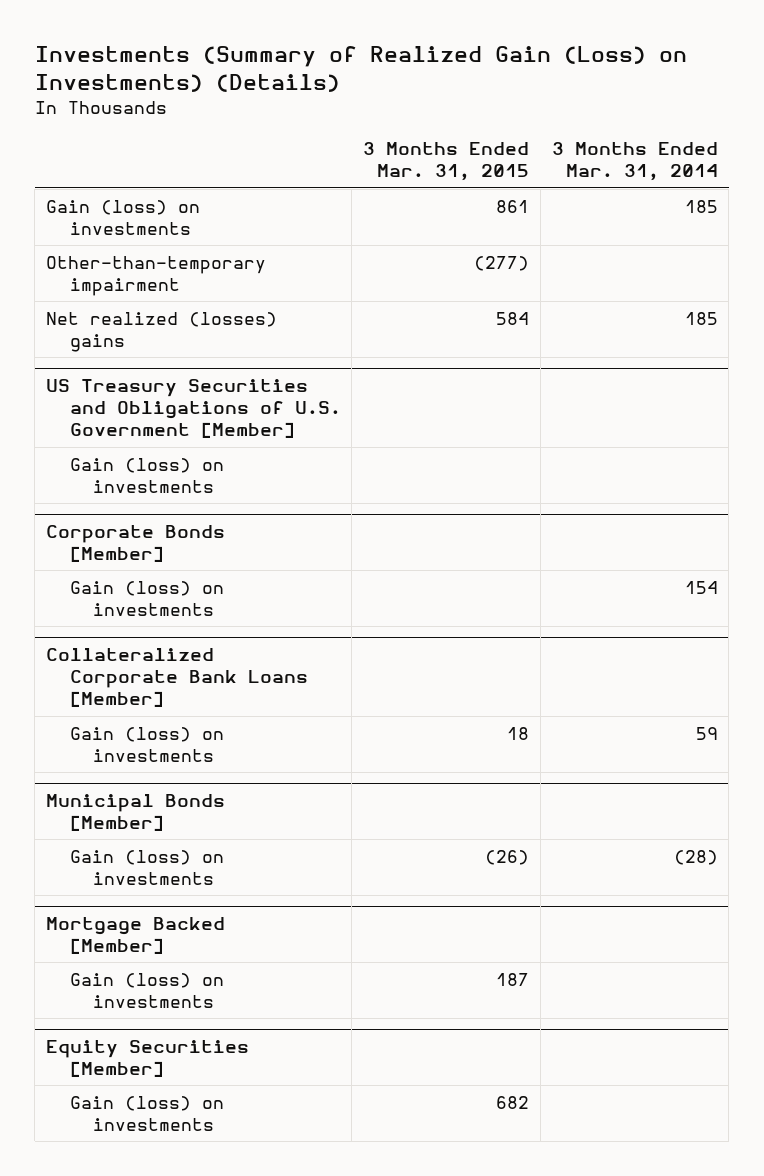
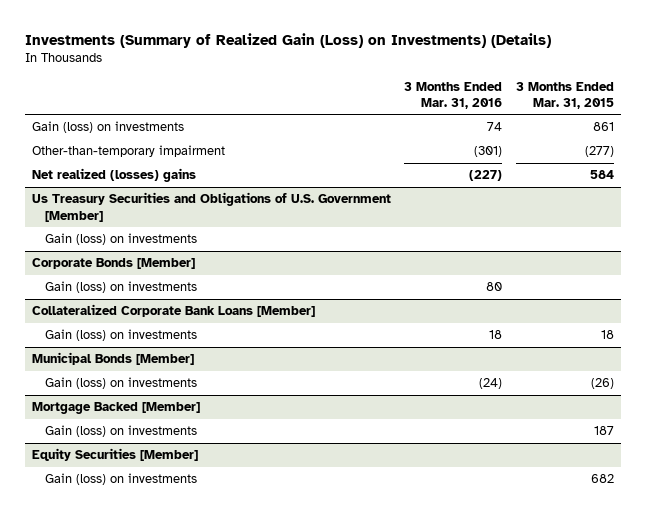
[551,142,718,182] 3 Months Ended Mar. 31, 2014 -> none
none -> [404,81,503,109] 3 Months Ended Mar. 31, 2016
[46,378,341,439] US Treasury Securities and Obligations of U.S. Government [Member] -> [31,192,391,222] Us Treasury Securities and Obligations of U.S. Government [Member]

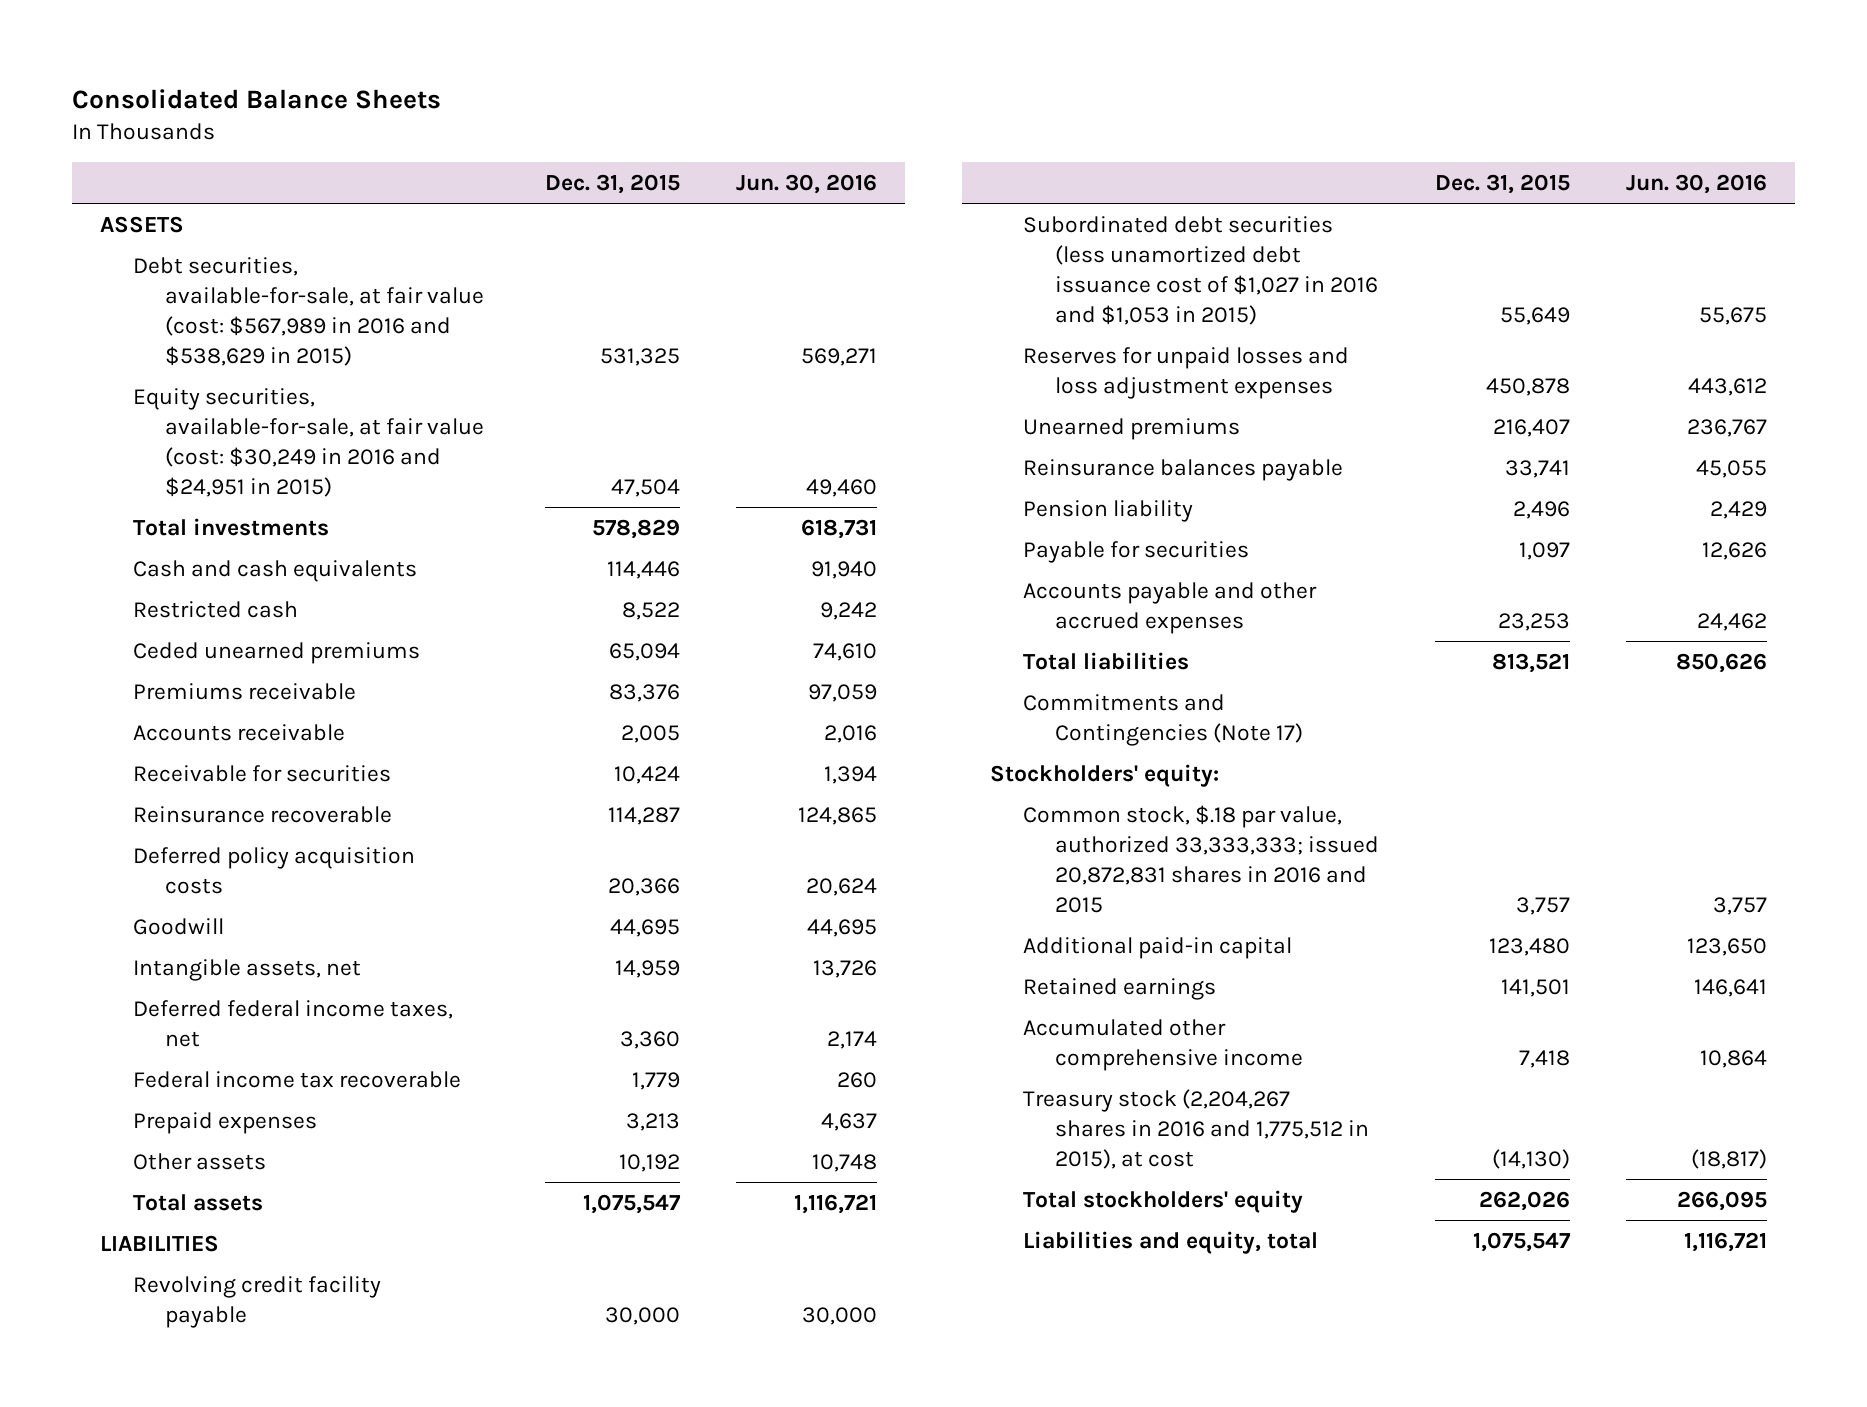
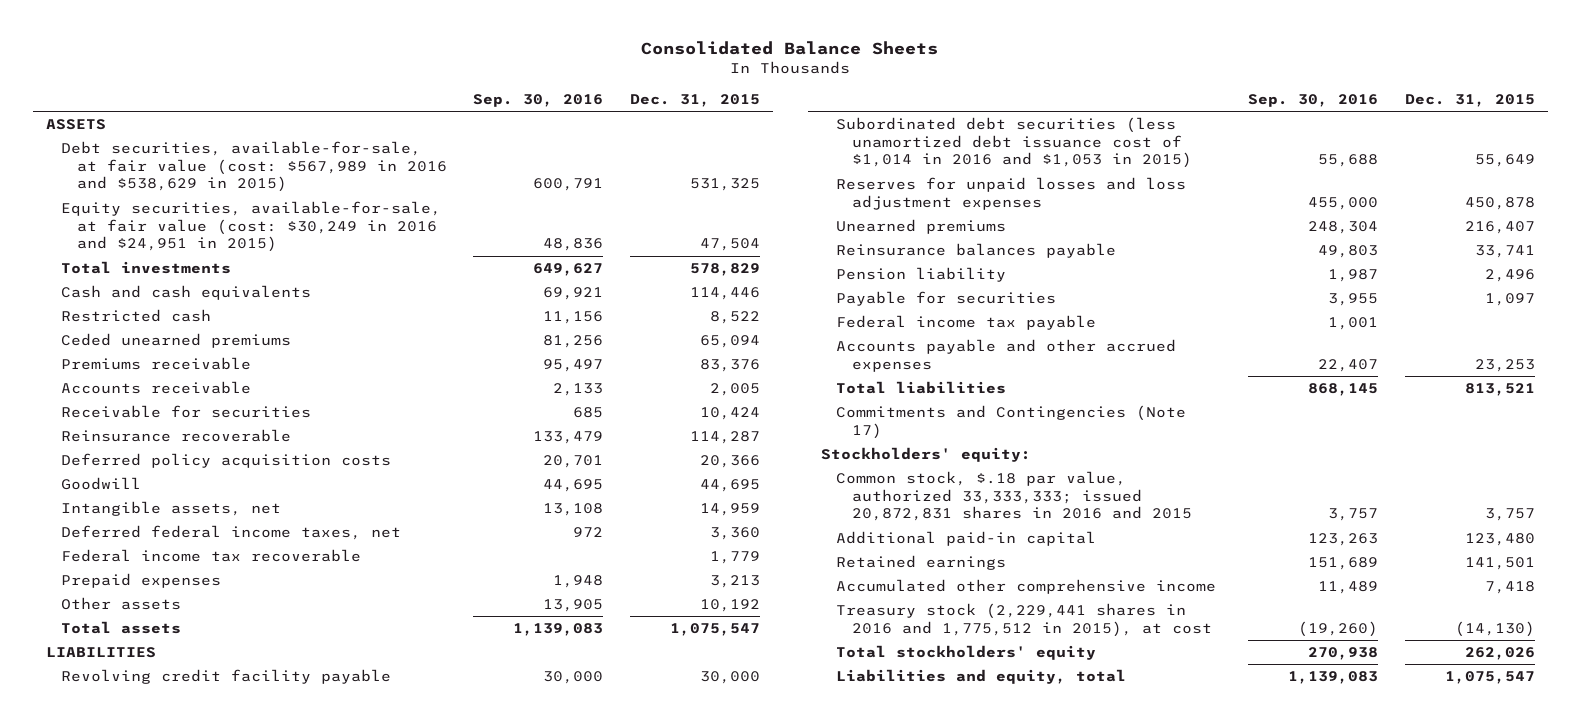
[735,173,877,194] Jun. 30, 2016 -> none
none -> [473,93,604,107] Sep. 30, 2016
[1022,215,1379,325] Subordinated debt securities (less unamortized debt issuance cost of $1,027 in 2016 and $1,053 in 2015) -> [836,117,1192,169] Subordinated debt securities (less unamortized debt issuance cost of $1,014 in 2016 and $1,053 in 2015)
none -> [836,315,1097,331] Federal income tax payable
[1022,1088,1370,1169] Treasury stock (2,204,267 shares in 2016 and 1,775,512 in 2015), at cost -> [836,603,1212,637] Treasury stock (2,229,441 shares in 2016 and 1,775,512 in 2015), at cost

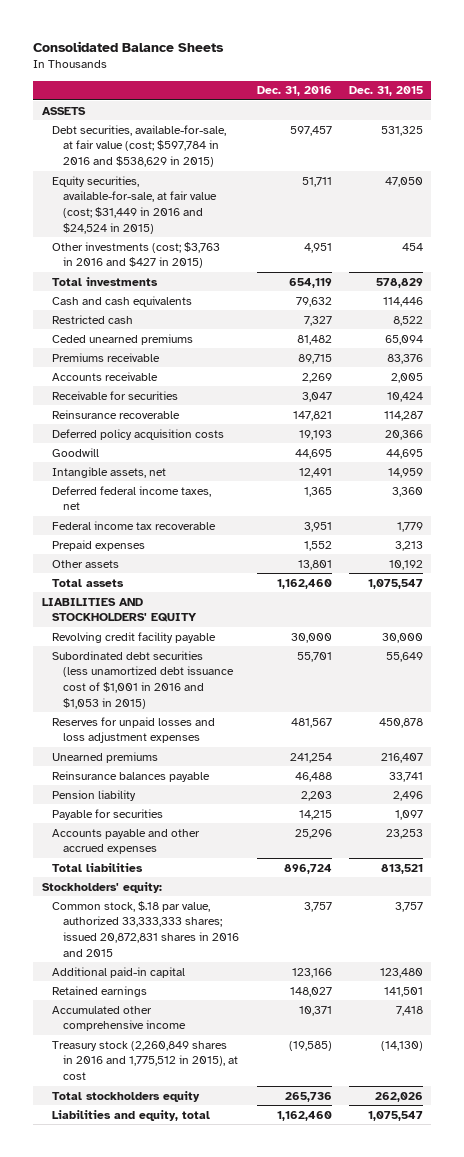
[473,93,604,107] Sep. 30, 2016 -> none
none -> [256,86,332,97] Dec. 31, 2016
[61,141,447,193] Debt securities, available-for-sale, at fair value (cost: $567,989 in 2016 and $538,629 in 2015) -> [52,124,227,168] Debt securities, available-for-sale, at fair value (cost; $597,784 in 2016 and $538,629 in 2015)
[61,201,442,253] Equity securities, available-for-sale, at fair value (cost: $30,249 in 2016 and $24,951 in 2015) -> [52,175,218,234] Equity securities, available-for-sale, at fair value (cost; $31,449 in 2016 and $24,524 in 2015)
[699,238,760,252] 47,504 -> [384,176,423,187] 47,050
none -> [52,241,221,269] Other investments (cost; $3,763 in 2016 and $427 in 2015)
[46,647,157,659] LIABILITIES -> [41,597,198,623] LIABILITIES AND STOCKHOLDERS' EQUITY
[836,117,1192,169] Subordinated debt securities (less unamortized debt issuance cost of $1,014 in 2016 and $1,053 in 2015) -> [52,650,235,709] Subordinated debt securities (less unamortized debt issuance cost of $1,001 in 2016 and $1,053 in 2015)
[836,315,1097,331] Federal income tax payable -> none
[836,405,1187,439] Commitments and Contingencies (Note 17) -> none
[836,471,1192,522] Common stock, $.18 par value, authorized 33,333,333; issued 20,872,831 shares in 2016 and 2015 -> [52,900,240,957] Common stock, $.18 par value, authorized 33,333,333 shares; issued 20,872,831 shares in 2016 and 2015
[836,603,1212,637] Treasury stock (2,229,441 shares in 2016 and 1,775,512 in 2015), at cost -> [52,1040,239,1081] Treasury stock (2,260,849 shares in 2016 and 1,775,512 in 2015), at cost
[836,645,1097,661] Total stockholders' equity -> [52,1090,201,1102] Total stockholders equity

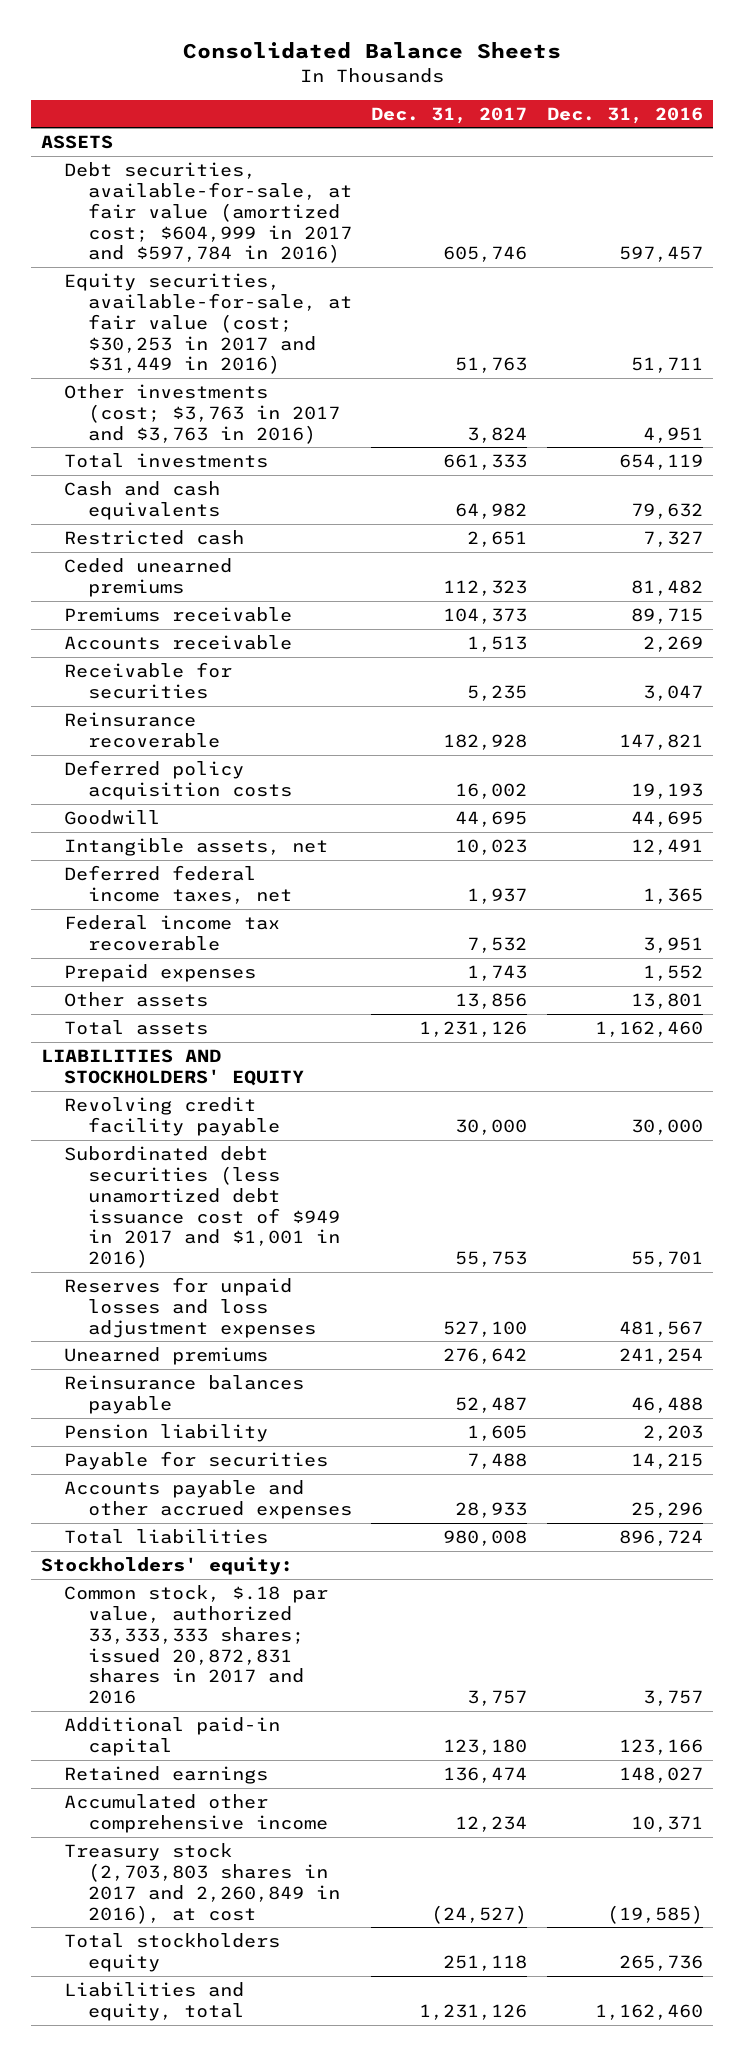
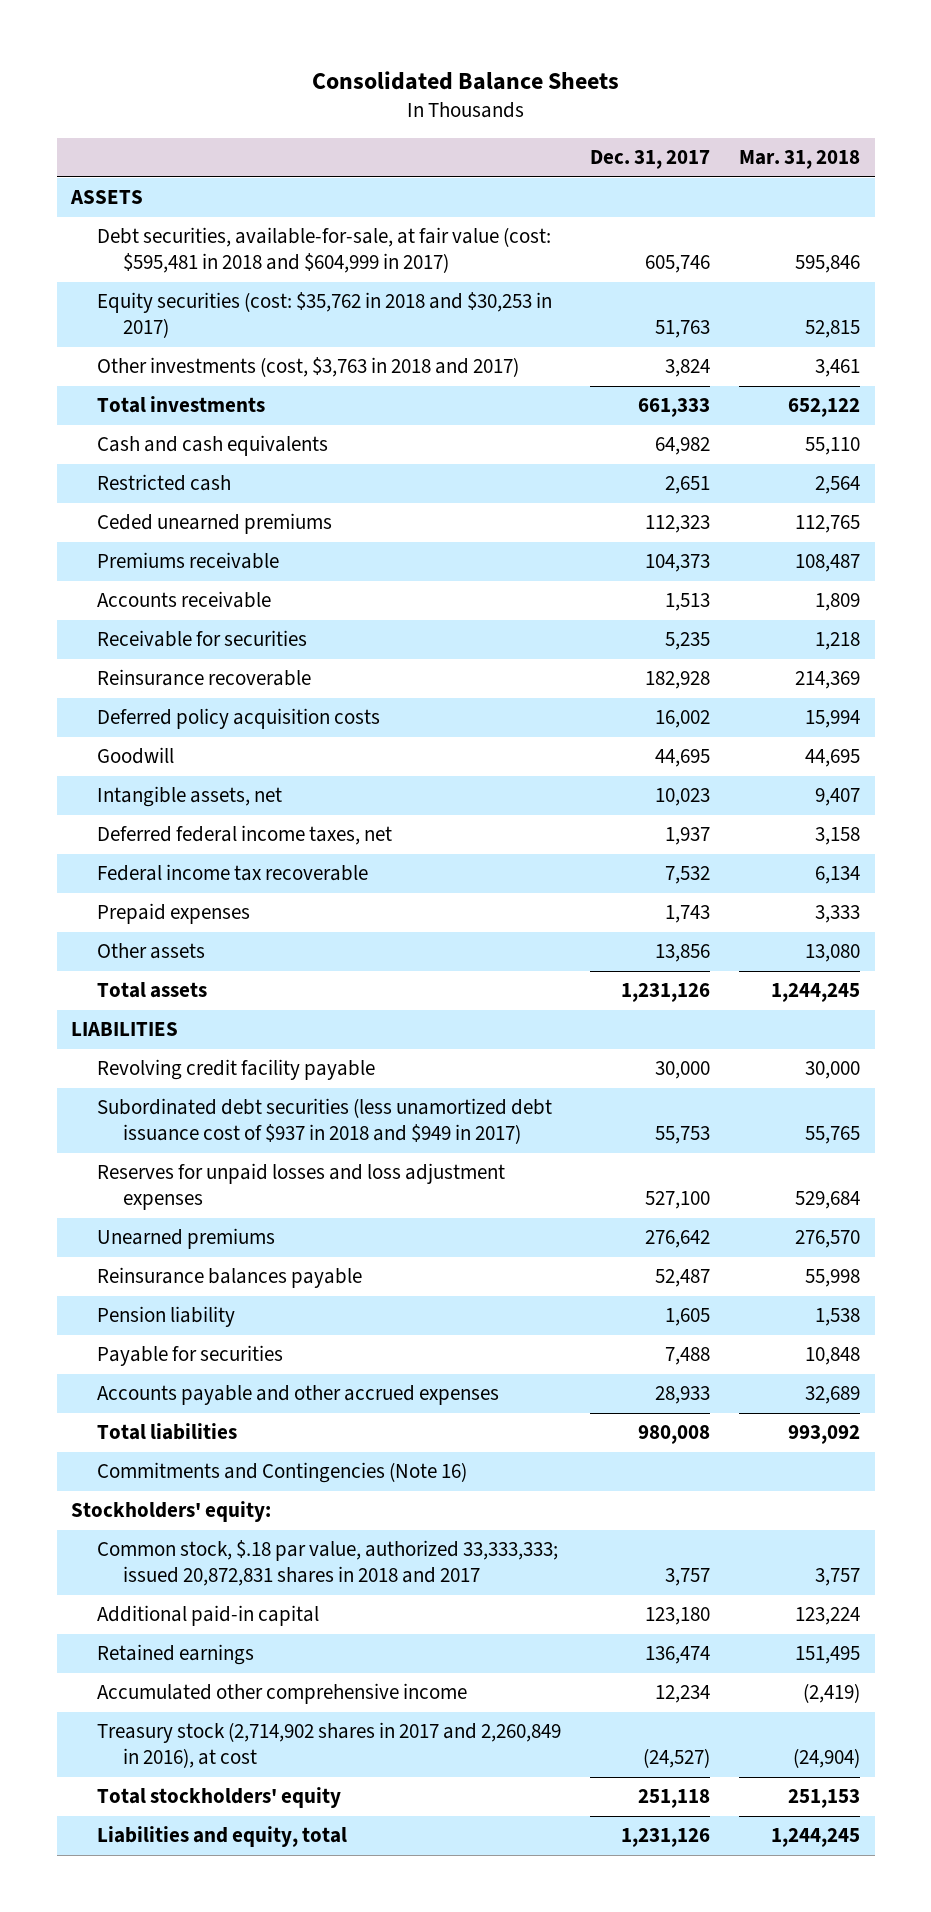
[547,106,704,124] Dec. 31, 2016 -> none
none -> [739,150,861,170] Mar. 31, 2018
[64,161,352,264] Debt securities, available-for-sale, at fair value (amortized cost; $604,999 in 2017 and $597,784 in 2016) -> [97,227,552,273] Debt securities, available-for-sale, at fair value (cost: $595,481 in 2018 and $604,999 in 2017)
[64,272,352,375] Equity securities, available-for-sale, at fair value (cost; $30,253 in 2017 and $31,449 in 2016) -> [97,292,553,338] Equity securities (cost: $35,762 in 2018 and $30,253 in 2017)
[64,383,340,444] Other investments (cost; $3,763 in 2017 and $3,763 in 2016) -> [97,357,520,378] Other investments (cost, $3,763 in 2018 and 2017)
[41,1048,305,1086] LIABILITIES AND STOCKHOLDERS' EQUITY -> [71,1022,179,1037] LIABILITIES
[64,1145,340,1269] Subordinated debt securities (less unamortized debt issuance cost of $949 in 2017 and $1,001 in 2016) -> [97,1098,553,1144] Subordinated debt securities (less unamortized debt issuance cost of $937 in 2018 and $949 in 2017)
none -> [97,1462,468,1484] Commitments and Contingencies (Note 16)
[64,1584,329,1705] Common stock, $.18 par value, authorized 33,333,333 shares; issued 20,872,831 shares in 2017 and 2016 -> [97,1540,559,1586] Common stock, $.18 par value, authorized 33,333,333; issued 20,872,831 shares in 2018 and 2017
[64,1842,340,1924] Treasury stock (2,703,803 shares in 2017 and 2,260,849 in 2016), at cost -> [97,1722,562,1768] Treasury stock (2,714,902 shares in 2017 and 2,260,849 in 2016), at cost
[64,1932,281,1972] Total stockholders equity -> [97,1787,342,1809] Total stockholders' equity

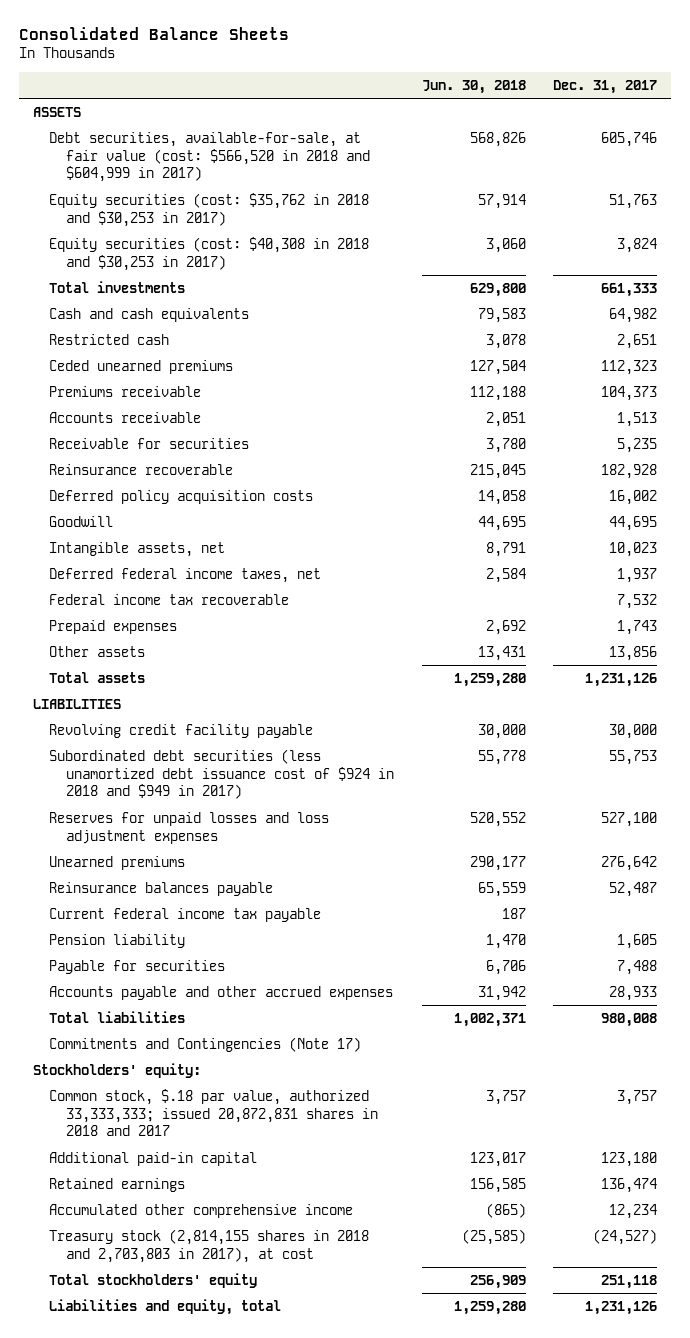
[739,150,861,170] Mar. 31, 2018 -> none
none -> [421,79,526,94] Jun. 30, 2018
[97,227,552,273] Debt securities, available-for-sale, at fair value (cost: $595,481 in 2018 and $604,999 in 2017) -> [49,131,371,183] Debt securities, available-for-sale, at fair value (cost: $566,520 in 2018 and $604,999 in 2017)
[97,357,520,378] Other investments (cost, $3,763 in 2018 and 2017) -> [49,236,370,271] Equity securities (cost: $40,308 in 2018 and $30,253 in 2017)
[97,1098,553,1144] Subordinated debt securities (less unamortized debt issuance cost of $937 in 2018 and $949 in 2017) -> [49,748,395,800] Subordinated debt securities (less unamortized debt issuance cost of $924 in 2018 and $949 in 2017)
none -> [49,907,322,922] Current federal income tax payable
[97,1462,468,1484] Commitments and Contingencies (Note 16) -> [49,1036,362,1052] Commitments and Contingencies (Note 17)
[97,1722,562,1768] Treasury stock (2,714,902 shares in 2017 and 2,260,849 in 2016), at cost -> [49,1228,370,1263] Treasury stock (2,814,155 shares in 2018 and 2,703,803 in 2017), at cost

